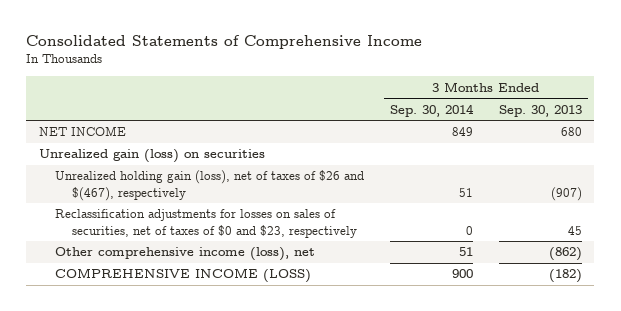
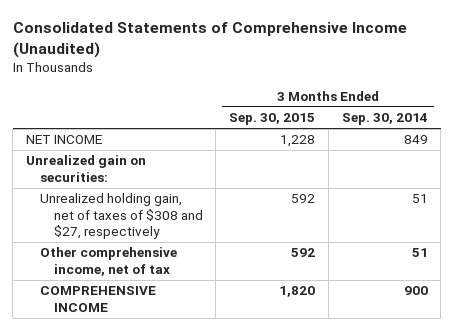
[26,35,423,50] Consolidated Statements of Comprehensive Income -> [12,22,407,58] Consolidated Statements of Comprehensive Income (Unaudited)
[498,104,582,117] Sep. 30, 2013 -> none
none -> [229,113,316,126] Sep. 30, 2015
[55,209,357,238] Reclassification adjustments for losses on sales of securities, net of taxes of $0 and $23, respectively -> none
[39,149,266,164] Unrealized gain (loss) on securities -> [25,155,146,182] Unrealized gain on securities:
[55,170,365,201] Unrealized holding gain (loss), net of taxes of $26 and $(467), respectively -> [39,193,203,239] Unrealized holding gain, net of taxes of $308 and $27, respectively
[55,247,316,262] Other comprehensive income (loss), net -> [39,247,177,276] Other comprehensive income, net of tax
[55,268,312,284] COMPREHENSIVE INCOME (LOSS) -> [39,286,156,312] COMPREHENSIVE INCOME

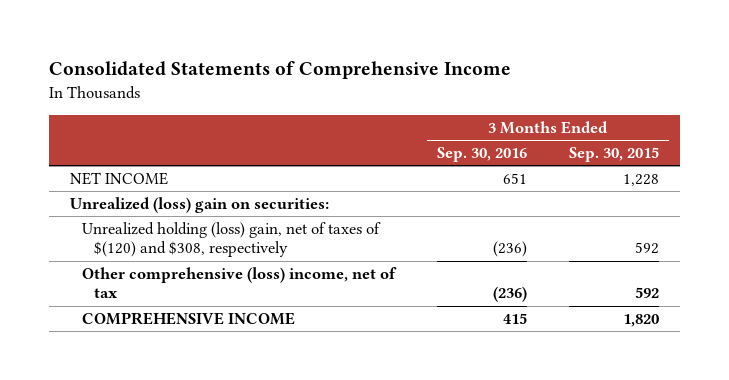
[12,22,407,58] Consolidated Statements of Comprehensive Income (Unaudited) -> [49,61,512,80] Consolidated Statements of Comprehensive Income
[341,113,428,126] Sep. 30, 2014 -> none
none -> [437,147,528,163] Sep. 30, 2016
[25,155,146,182] Unrealized gain on securities: -> [70,197,330,214] Unrealized (loss) gain on securities:
[39,193,203,239] Unrealized holding gain, net of taxes of $308 and $27, respectively -> [82,222,382,258] Unrealized holding (loss) gain, net of taxes of $(120) and $308, respectively
[39,247,177,276] Other comprehensive income, net of tax -> [82,267,398,299] Other comprehensive (loss) income, net of tax

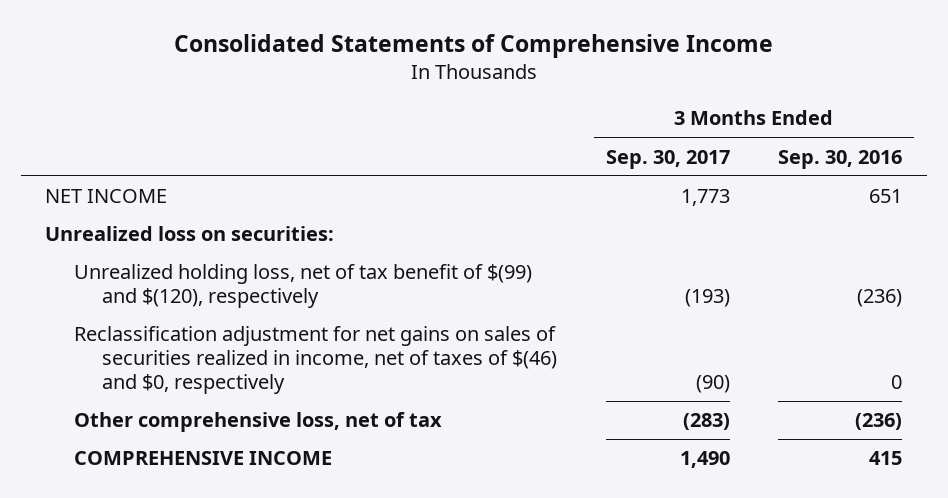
[569,147,660,163] Sep. 30, 2015 -> none
none -> [605,149,730,169] Sep. 30, 2017
[70,197,330,214] Unrealized (loss) gain on securities: -> [45,226,335,242] Unrealized loss on securities:
[82,222,382,258] Unrealized holding (loss) gain, net of taxes of $(120) and $308, respectively -> [73,264,532,309] Unrealized holding loss, net of tax benefit of $(99) and $(120), respectively
none -> [73,326,558,394] Reclassification adjustment for net gains on sales of securities realized in income, net of taxes of $(46) and $0, respectively
[82,267,398,299] Other comprehensive (loss) income, net of tax -> [73,412,442,433] Other comprehensive loss, net of tax

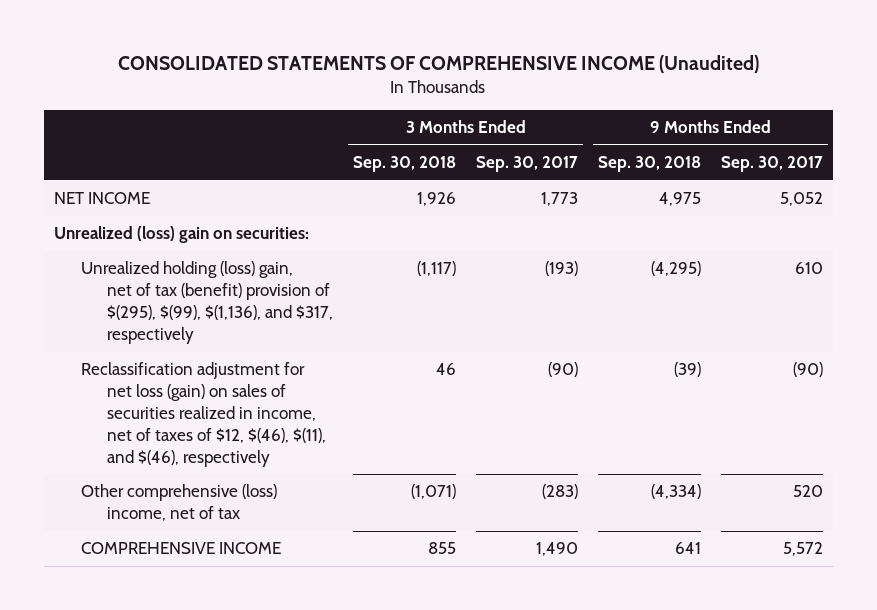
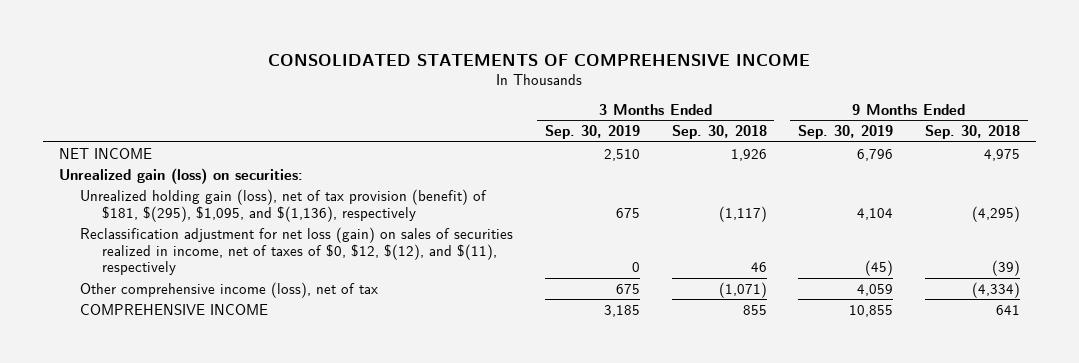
[118,54,760,73] CONSOLIDATED STATEMENTS OF COMPREHENSIVE INCOME (Unaudited) -> [268,53,811,66] CONSOLIDATED STATEMENTS OF COMPREHENSIVE INCOME
[476,155,579,172] Sep. 30, 2017 -> none
[721,155,824,172] Sep. 30, 2017 -> none
none -> [544,124,640,139] Sep. 30, 2019
none -> [798,124,894,139] Sep. 30, 2019
[53,226,309,244] Unrealized (loss) gain on securities: -> [59,167,304,184] Unrealized gain (loss) on securities:
[80,261,334,344] Unrealized holding (loss) gain, net of tax (benefit) provision of $(295), $(99), $(1,136), and $317, respectively -> [80,188,488,222] Unrealized holding gain (loss), net of tax provision (benefit) of $181, $(295), $1,095, and $(1,136), respectively
[80,362,327,467] Reclassification adjustment for net loss (gain) on sales of securities realized in income, net of taxes of $12, $(46), $(11), and $(46), respectively -> [80,226,514,276] Reclassification adjustment for net loss (gain) on sales of securities realized in income, net of taxes of $0, $12, $(12), and $(11), respectively
[80,484,277,522] Other comprehensive (loss) income, net of tax -> [80,281,379,298] Other comprehensive income (loss), net of tax

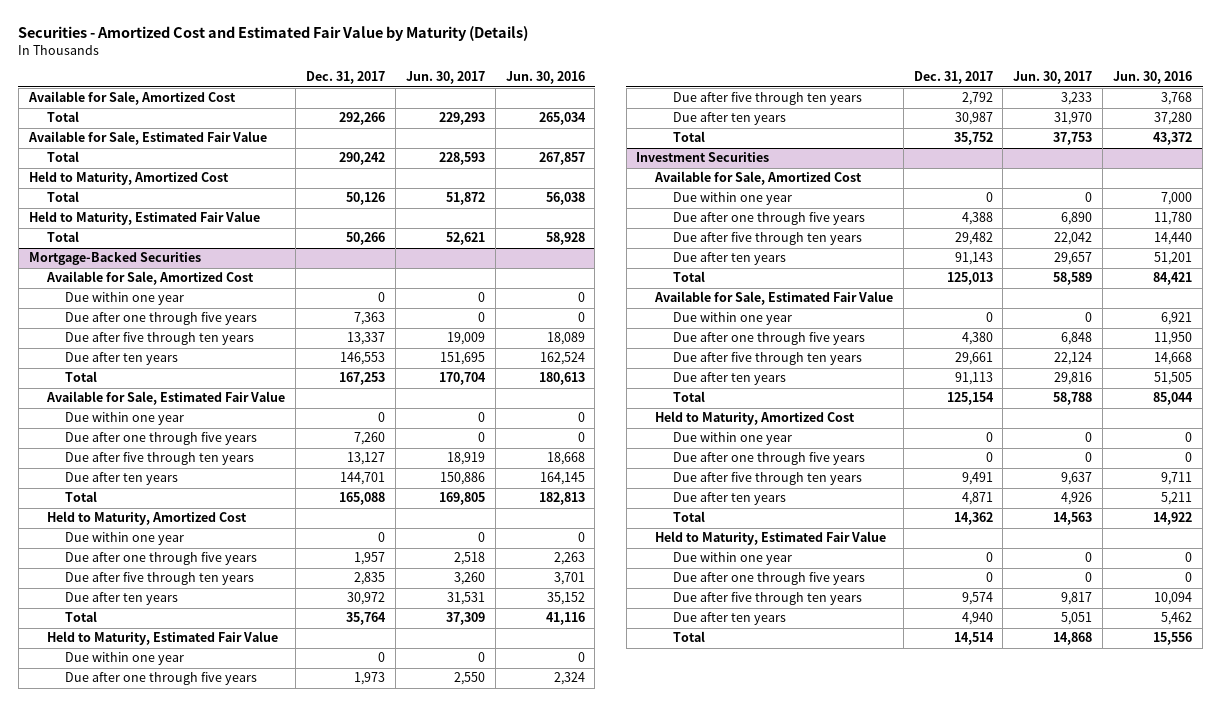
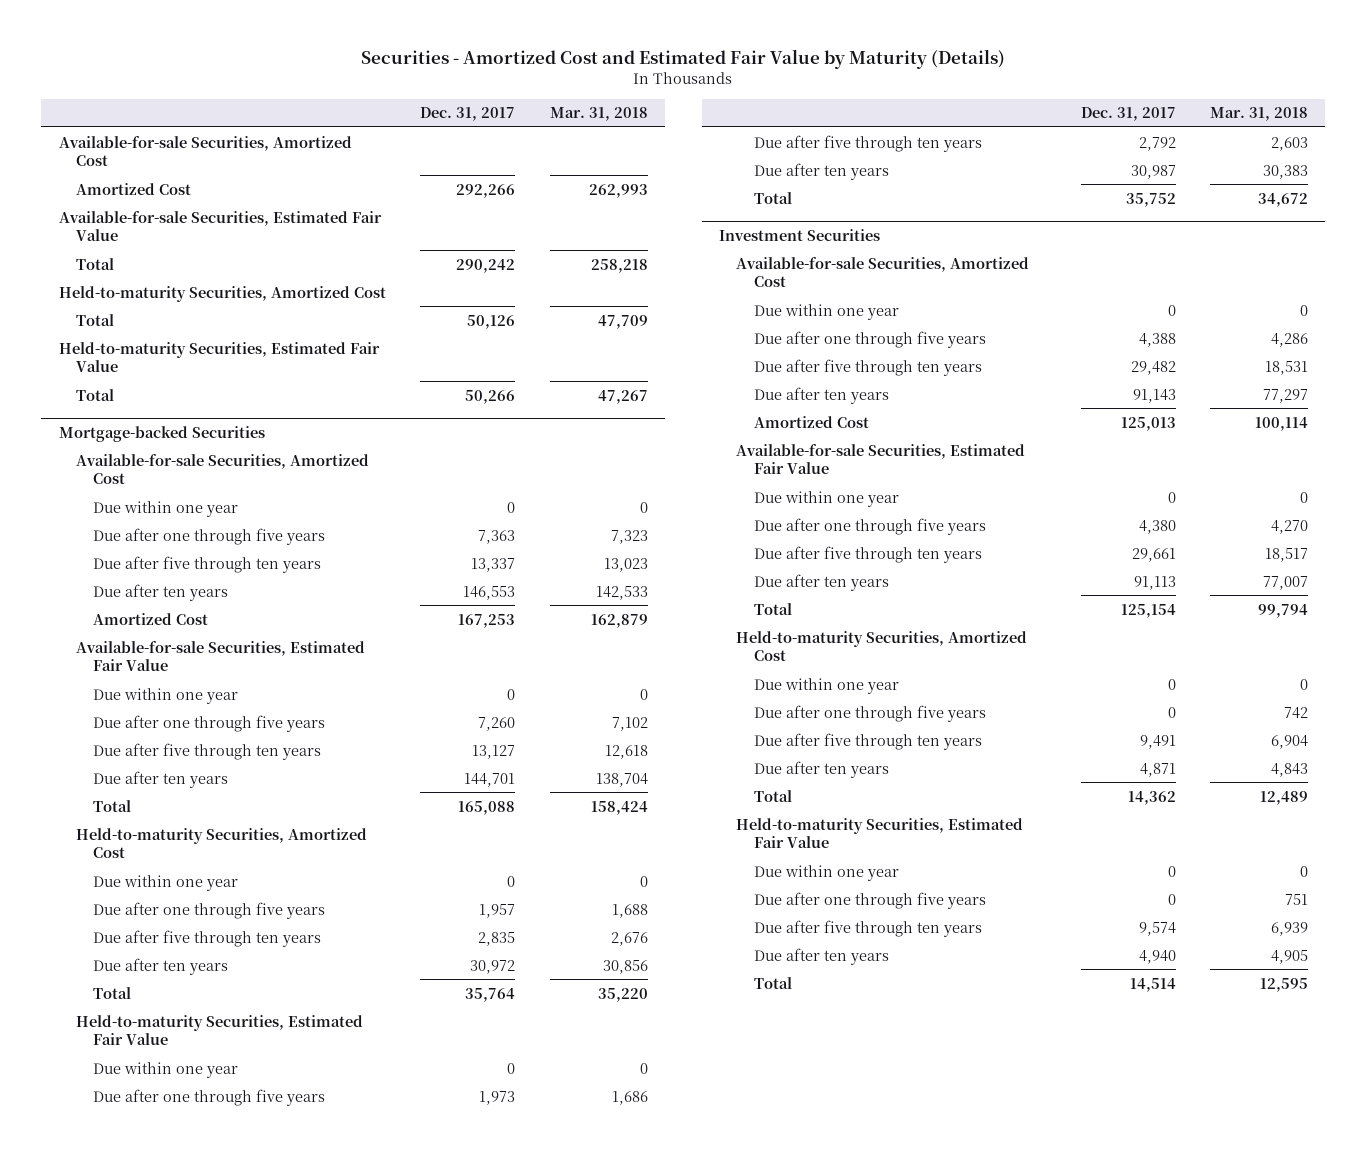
[405,71,485,85] Jun. 30, 2017 -> none
[505,71,585,85] Jun. 30, 2016 -> none
none -> [549,107,648,122] Mar. 31, 2018
[27,91,236,106] Available for Sale, Amortized Cost -> [58,135,352,166] Available-for-sale Securities, Amortized Cost
[47,111,80,123] Total -> [75,182,191,195] Amortized Cost
[27,131,267,146] Available for Sale, Estimated Fair Value -> [58,210,382,241] Available-for-sale Securities, Estimated Fair Value
[28,171,229,186] Held to Maturity, Amortized Cost -> [58,285,386,302] Held-to-maturity Securities, Amortized Cost
[28,211,260,226] Held to Maturity, Estimated Fair Value -> [58,341,380,372] Held-to-maturity Securities, Estimated Fair Value
[28,252,201,266] Mortgage-Backed Securities -> [58,425,265,442] Mortgage-backed Securities
[46,271,255,286] Available for Sale, Amortized Cost -> [75,453,369,484] Available-for-sale Securities, Amortized Cost
[65,371,98,383] Total -> [93,612,209,625] Amortized Cost
[46,391,286,406] Available for Sale, Estimated Fair Value -> [75,640,365,671] Available-for-sale Securities, Estimated Fair Value
[47,511,248,526] Held to Maturity, Amortized Cost -> [75,827,367,858] Held-to-maturity Securities, Amortized Cost
[47,631,279,646] Held to Maturity, Estimated Fair Value -> [75,1014,363,1045] Held-to-maturity Securities, Estimated Fair Value
[653,171,862,186] Available for Sale, Amortized Cost -> [736,256,1030,287] Available-for-sale Securities, Amortized Cost
[672,271,705,283] Total -> [753,415,869,428] Amortized Cost
[653,291,893,306] Available for Sale, Estimated Fair Value -> [736,443,1026,474] Available-for-sale Securities, Estimated Fair Value
[654,411,855,426] Held to Maturity, Amortized Cost -> [736,630,1028,661] Held-to-maturity Securities, Amortized Cost
[654,531,886,546] Held to Maturity, Estimated Fair Value -> [736,817,1024,848] Held-to-maturity Securities, Estimated Fair Value

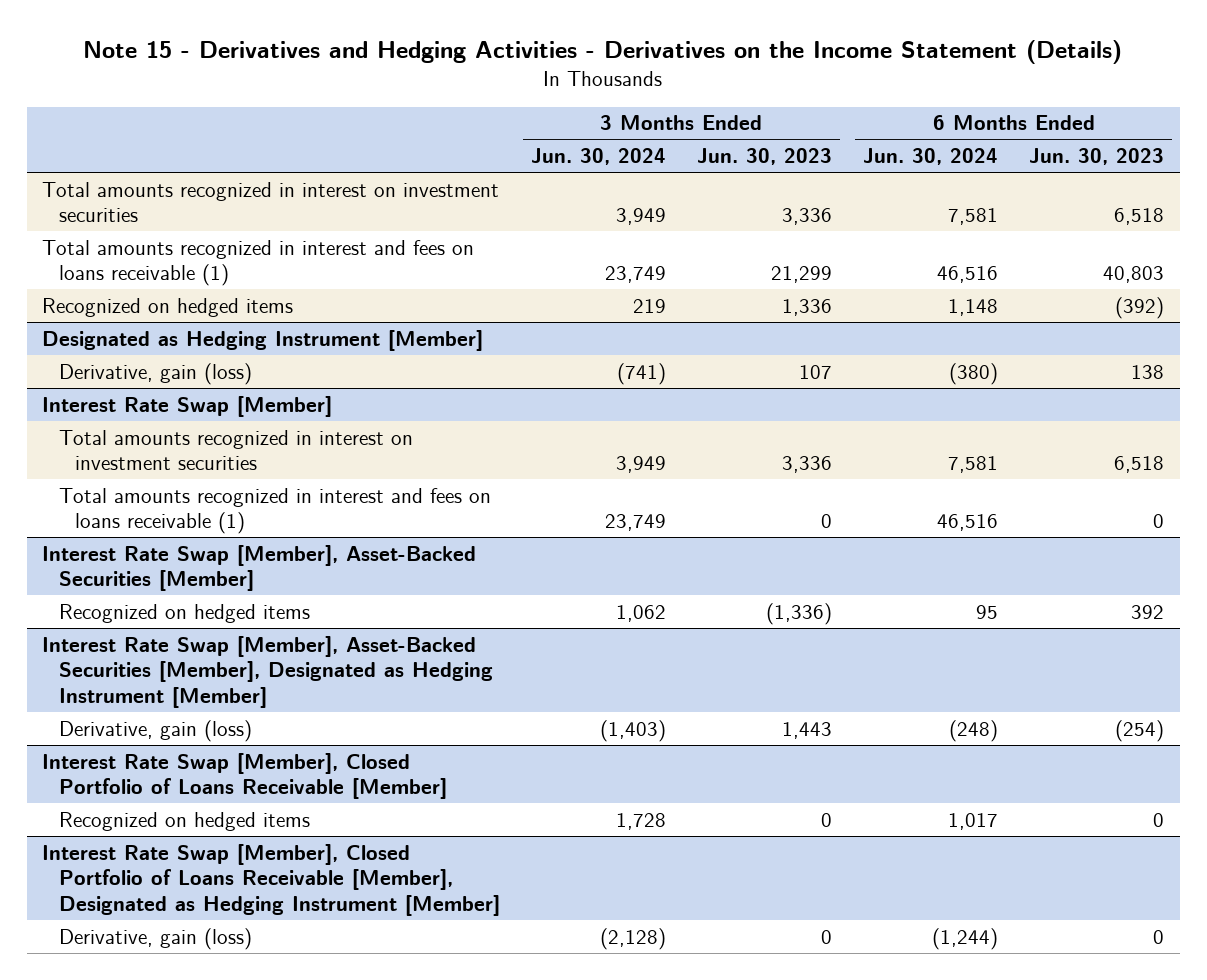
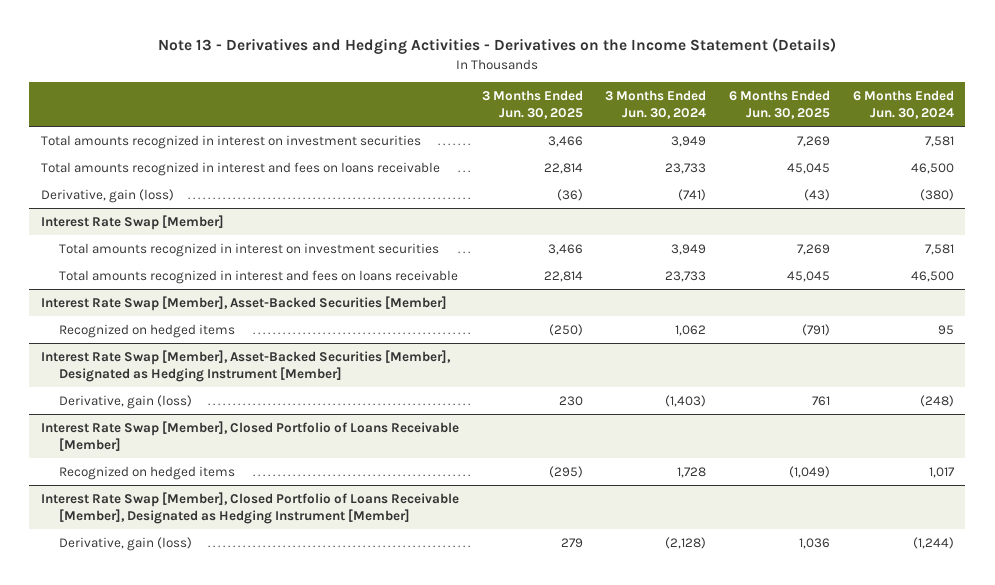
[83,40,1123,65] Note 15 - Derivatives and Hedging Activities - Derivatives on the Income Statement (Details) -> [158,38,837,55] Note 13 - Derivatives and Hedging Activities - Derivatives on the Income Statement (Details)
[696,147,832,165] Jun. 30, 2023 -> none
[1029,147,1165,165] Jun. 30, 2023 -> none
none -> [481,89,583,120] 3 Months Ended Jun. 30, 2025
none -> [729,89,831,120] 6 Months Ended Jun. 30, 2025
[42,297,294,317] Recognized on hedged items -> none
[42,329,484,351] Designated as Hedging Instrument [Member] -> none
[42,239,475,287] Total amounts recognized in interest and fees on loans receivable (1) -> [40,161,440,176] Total amounts recognized in interest and fees on loans receivable
[604,266,666,284] 23,749 -> [665,162,707,174] 23,733
[937,266,999,284] 46,516 -> [910,162,954,174] 46,500
[58,487,491,535] Total amounts recognized in interest and fees on loans receivable (1) -> [58,269,458,284] Total amounts recognized in interest and fees on loans receivable
[604,514,666,532] 23,749 -> [665,270,707,282] 23,733
[937,514,999,532] 46,516 -> [910,270,954,282] 46,500

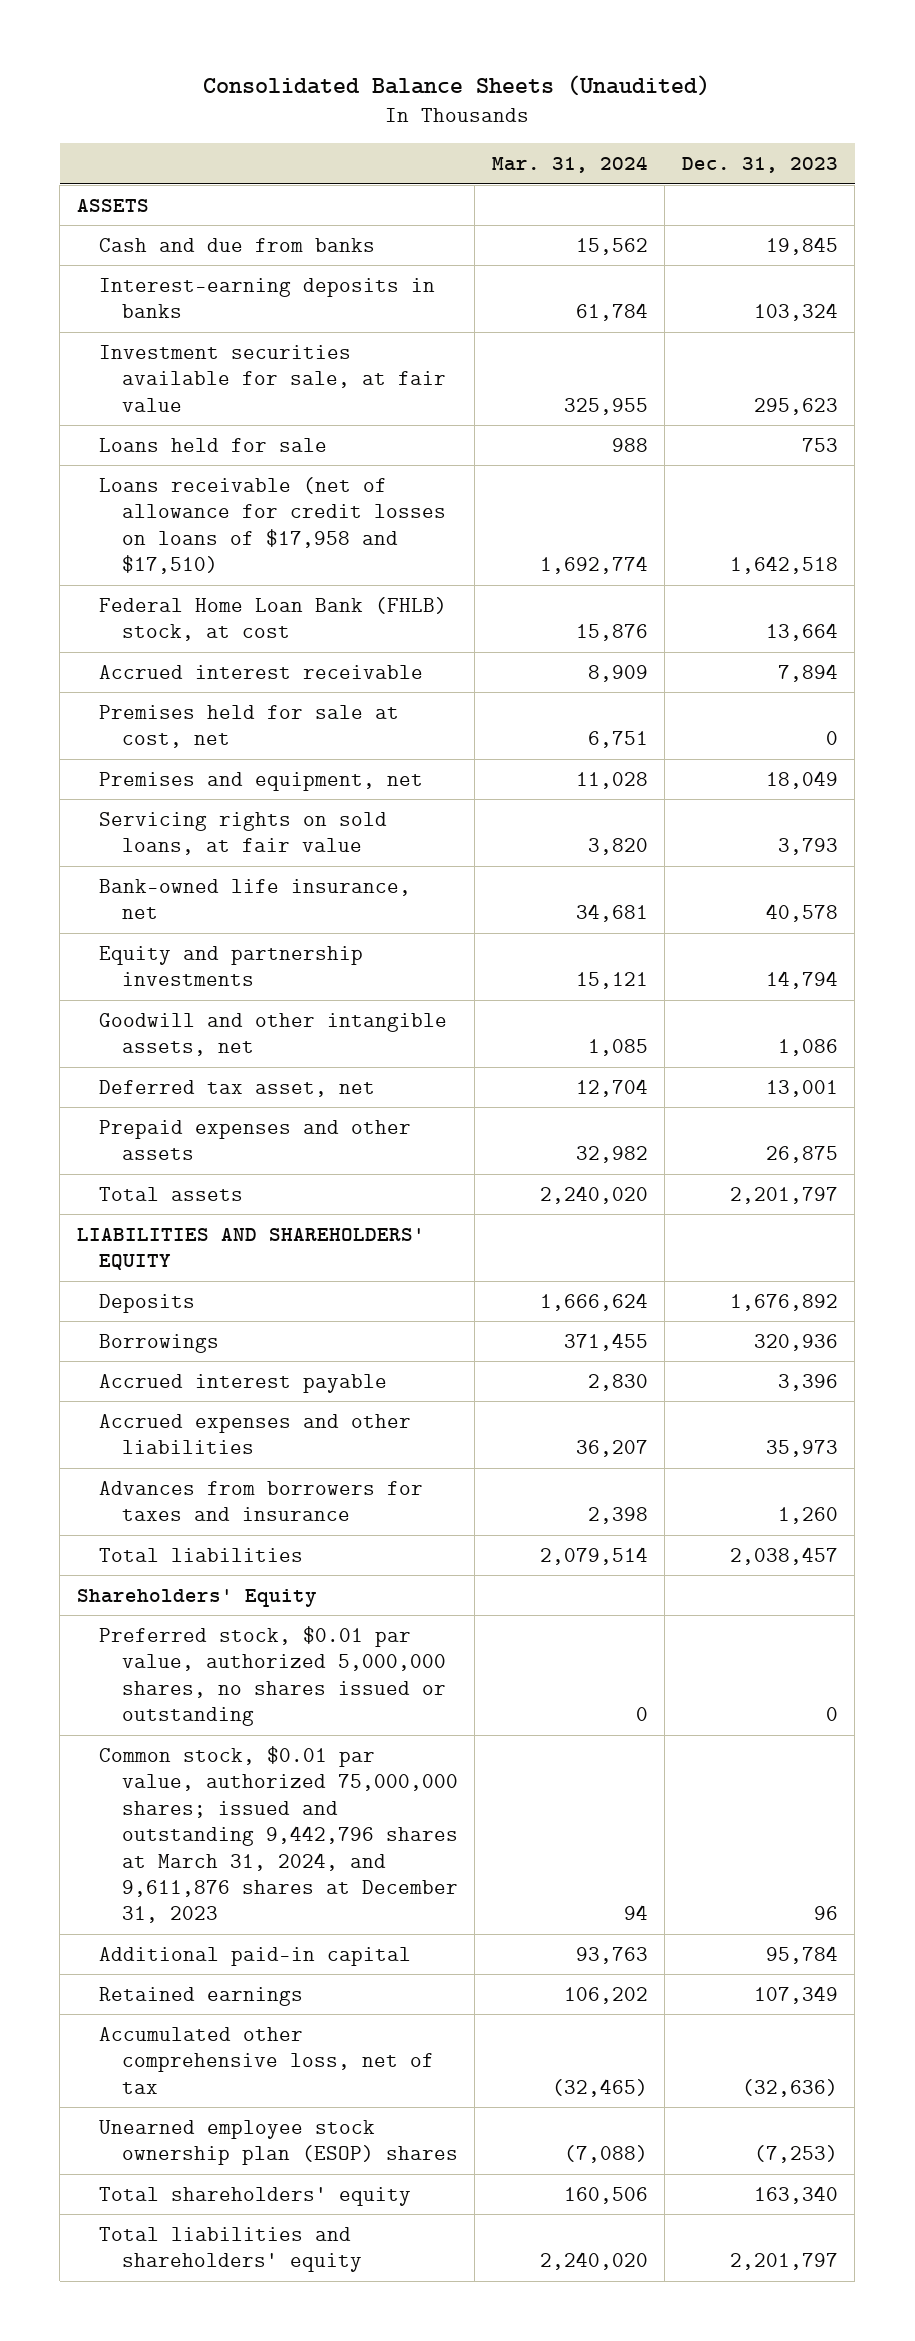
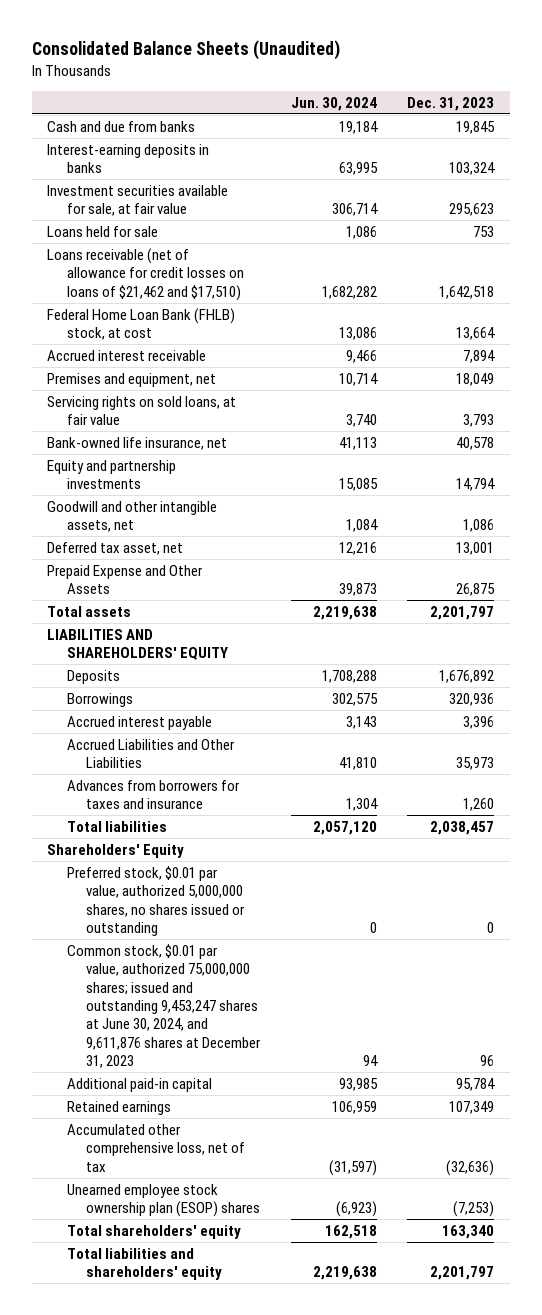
[491,155,648,173] Mar. 31, 2024 -> none
none -> [290,96,377,111] Jun. 30, 2024
[76,198,149,212] ASSETS -> none
[99,476,446,575] Loans receivable (net of allowance for credit losses on loans of $17,958 and $17,510) -> [47,247,244,301] Loans receivable (net of allowance for credit losses on loans of $21,462 and $17,510)
[99,704,400,749] Premises held for sale at cost, net -> none
[99,1119,412,1161] Prepaid expenses and other assets -> [47,564,204,595] Prepaid Expense and Other Assets
[99,1413,412,1455] Accrued expenses and other liabilities -> [66,738,235,769] Accrued Liabilities and Other Liabilities
[99,1745,458,1924] Common stock, $0.01 par value, authorized 75,000,000 shares; issued and outstanding 9,442,796 shares at March 31, 2024, and 9,611,876 shares at December 31, 2023 -> [66,943,261,1069] Common stock, $0.01 par value, authorized 75,000,000 shares; issued and outstanding 9,453,247 shares at June 30, 2024, and 9,611,876 shares at December 31, 2023

